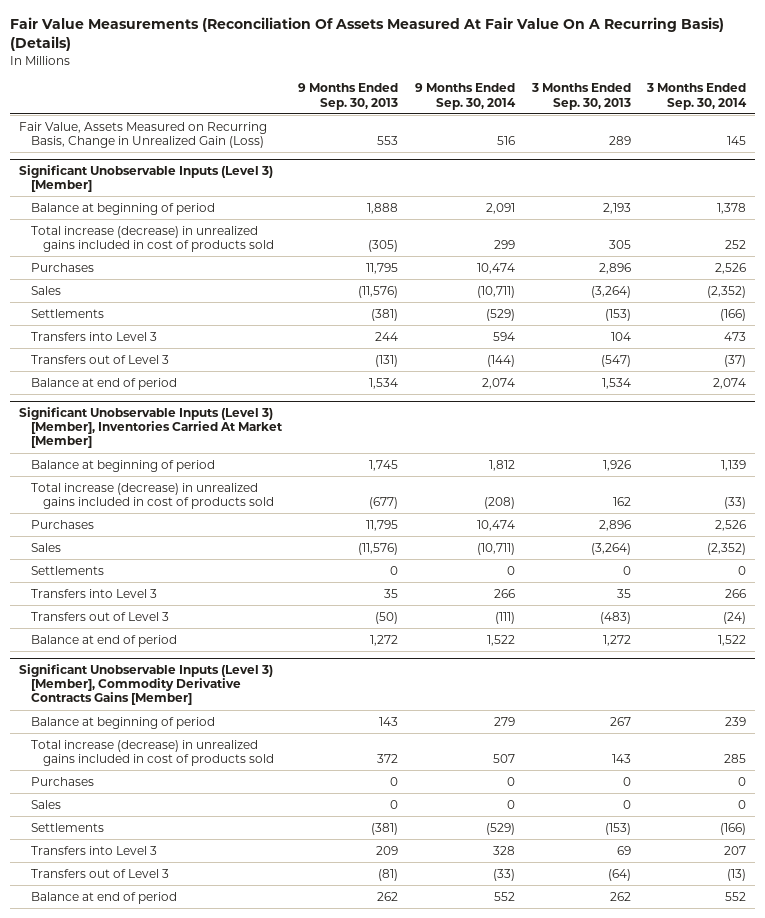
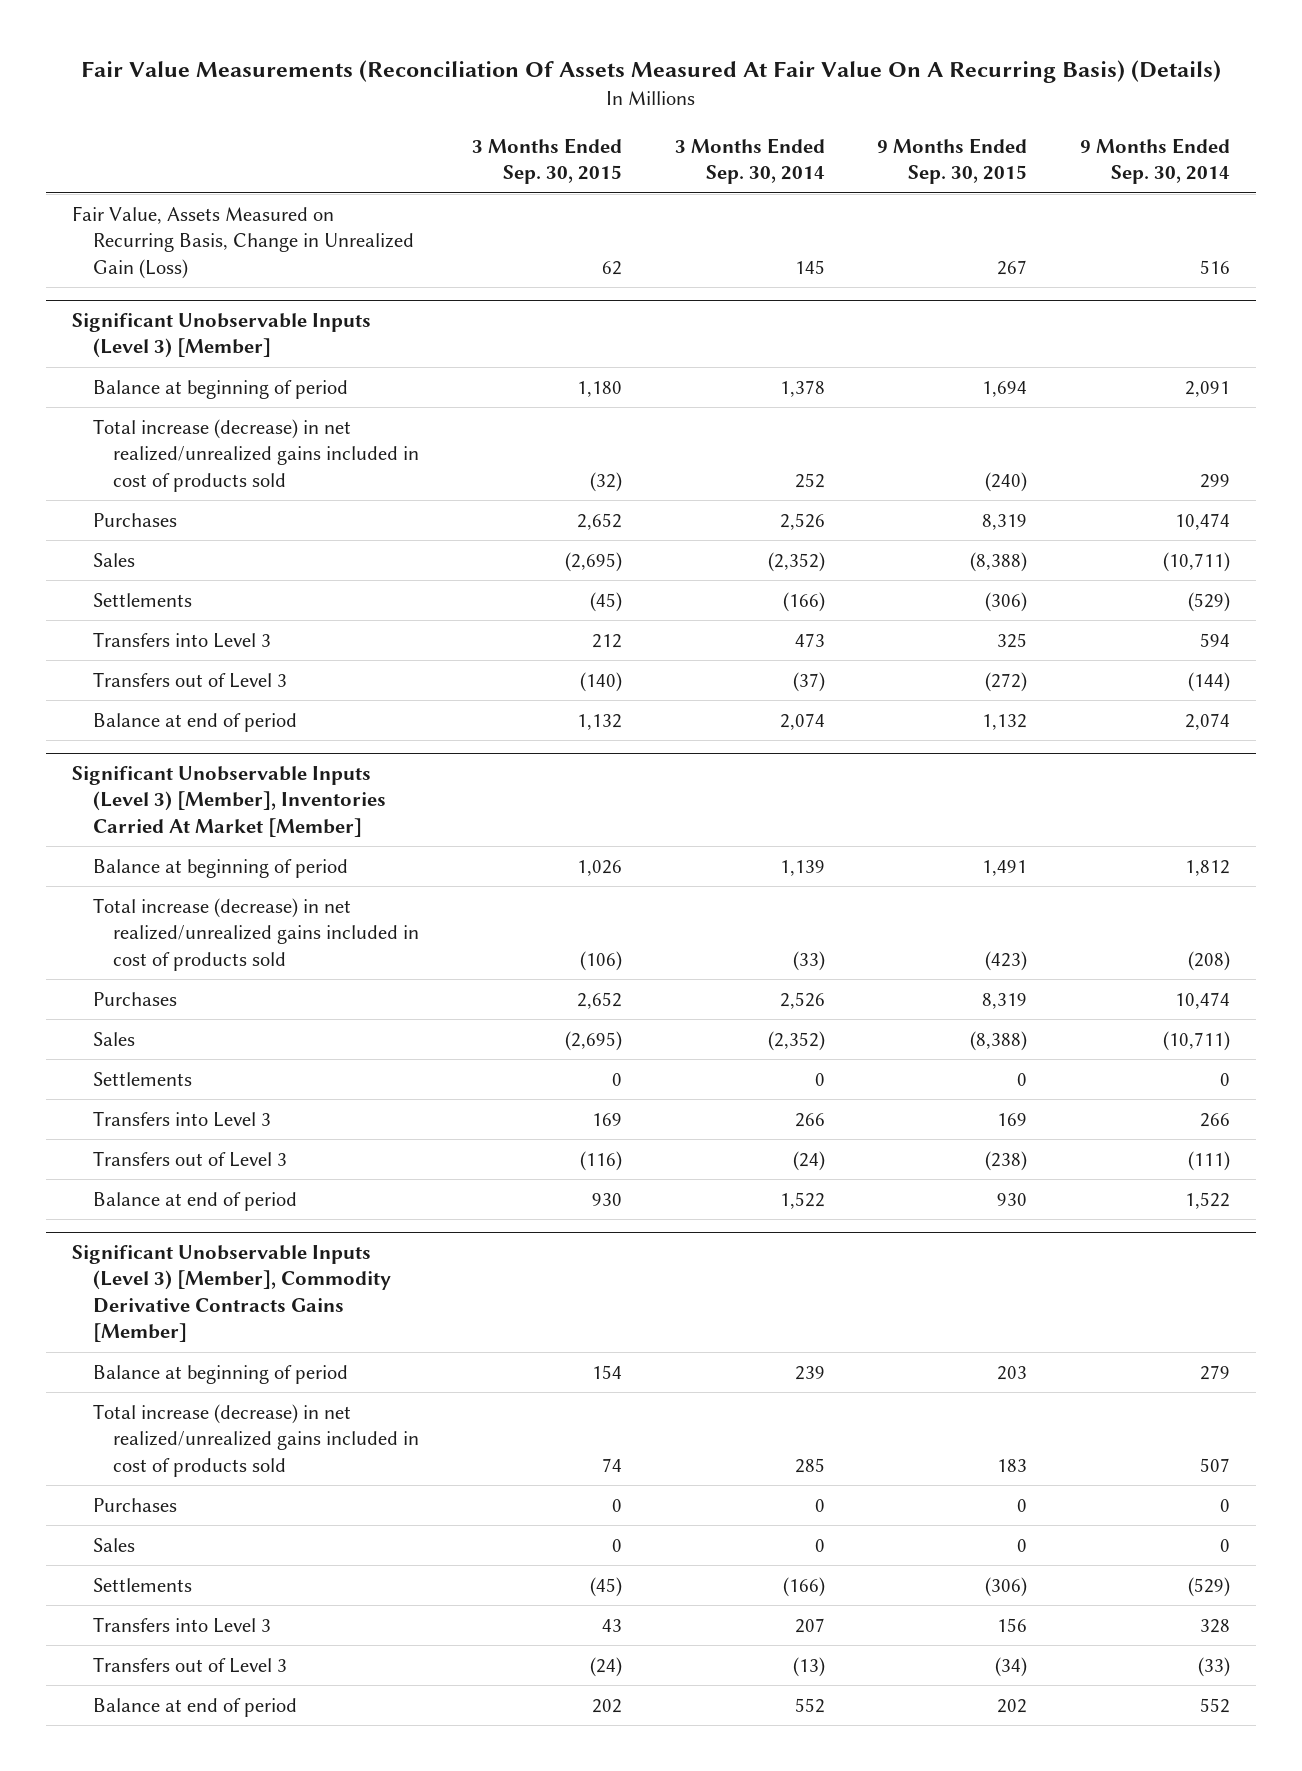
[298,83,399,110] 9 Months Ended Sep. 30, 2013 -> none
[530,83,631,110] 3 Months Ended Sep. 30, 2013 -> none
none -> [472,137,623,185] 3 Months Ended Sep. 30, 2015
none -> [877,137,1028,185] 9 Months Ended Sep. 30, 2015
[30,225,274,252] Total increase (decrease) in unrealized gains included in cost of products sold -> [92,418,420,492] Total increase (decrease) in net realized/unrealized gains included in cost of products sold
[30,482,274,509] Total increase (decrease) in unrealized gains included in cost of products sold -> [92,897,420,971] Total increase (decrease) in net realized/unrealized gains included in cost of products sold
[30,739,274,766] Total increase (decrease) in unrealized gains included in cost of products sold -> [92,1403,420,1477] Total increase (decrease) in net realized/unrealized gains included in cost of products sold

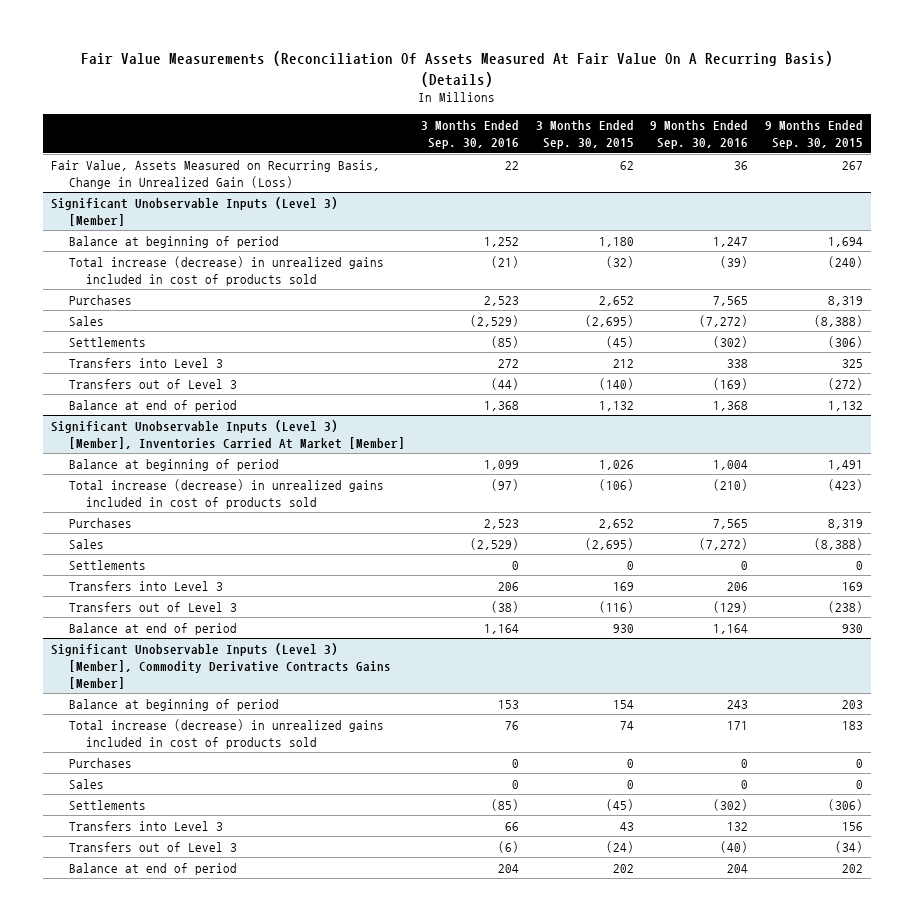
[674,137,825,185] 3 Months Ended Sep. 30, 2014 -> none
[1079,137,1230,185] 9 Months Ended Sep. 30, 2014 -> none
none -> [421,120,520,150] 3 Months Ended Sep. 30, 2016
none -> [650,120,749,150] 9 Months Ended Sep. 30, 2016
[92,418,420,492] Total increase (decrease) in net realized/unrealized gains included in cost of products sold -> [68,255,384,286] Total increase (decrease) in unrealized gains included in cost of products sold
[92,897,420,971] Total increase (decrease) in net realized/unrealized gains included in cost of products sold -> [68,478,384,509] Total increase (decrease) in unrealized gains included in cost of products sold
[92,1403,420,1477] Total increase (decrease) in net realized/unrealized gains included in cost of products sold -> [68,718,384,749] Total increase (decrease) in unrealized gains included in cost of products sold

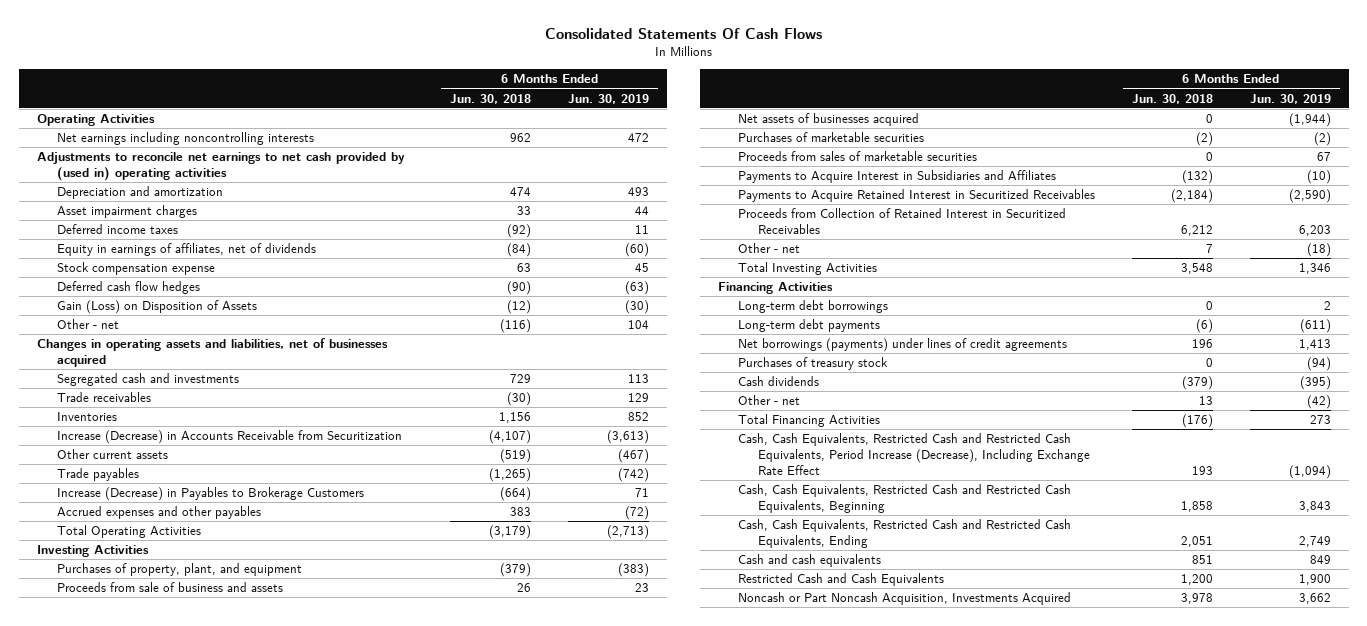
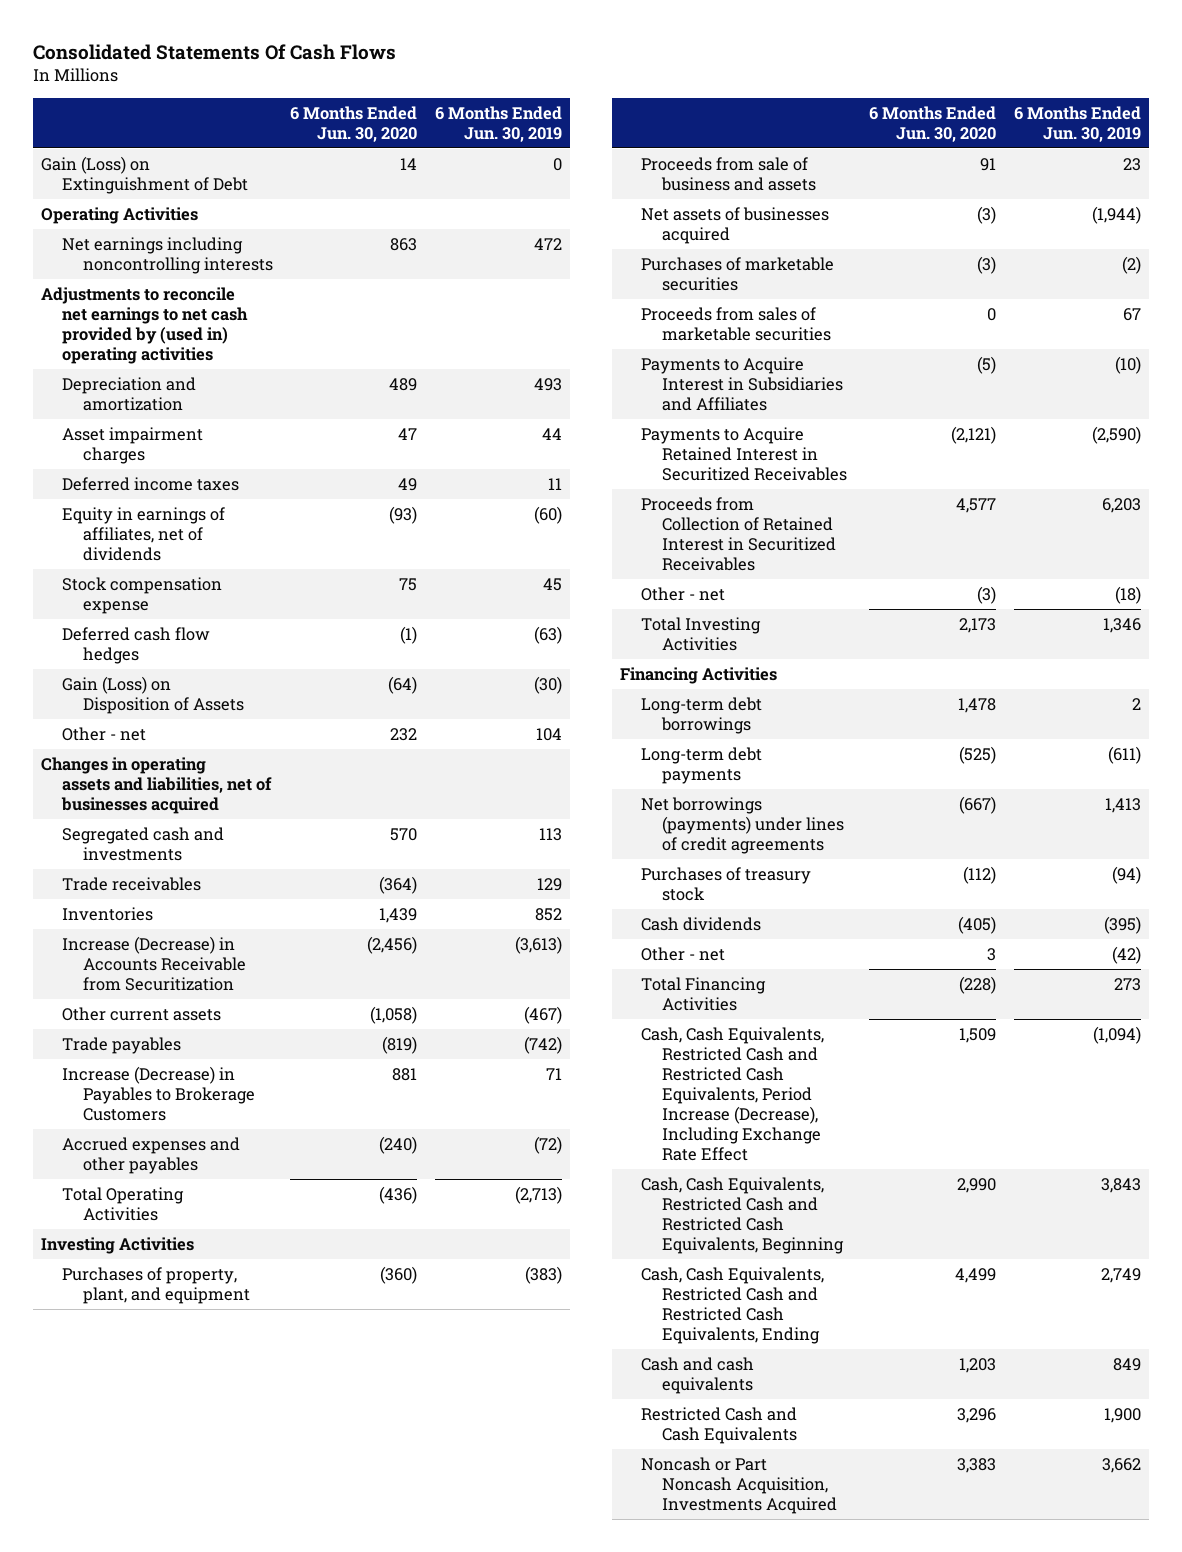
[450,93,532,104] Jun. 30, 2018 -> none
none -> [290,106,418,143] 6 Months Ended Jun. 30, 2020
none -> [41,155,249,194] Gain (Loss) on Extinguishment of Debt

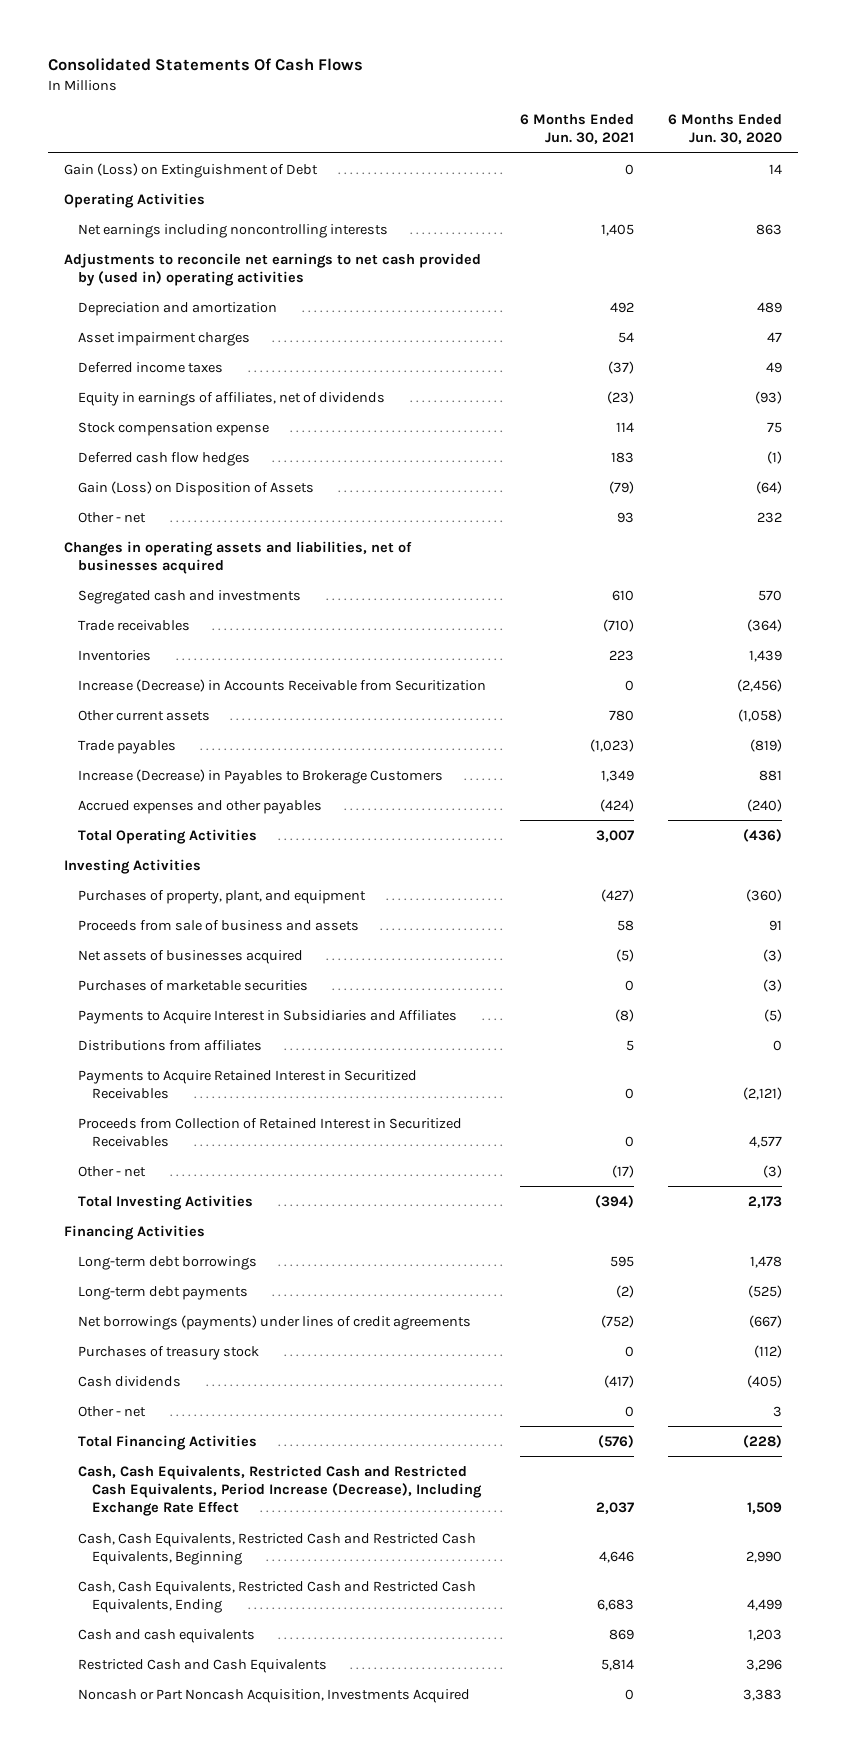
[434,106,562,143] 6 Months Ended Jun. 30, 2019 -> none
none -> [519,113,634,145] 6 Months Ended Jun. 30, 2021
[641,306,832,341] Proceeds from sales of marketable securities -> none
none -> [78,1039,263,1051] Distributions from affiliates

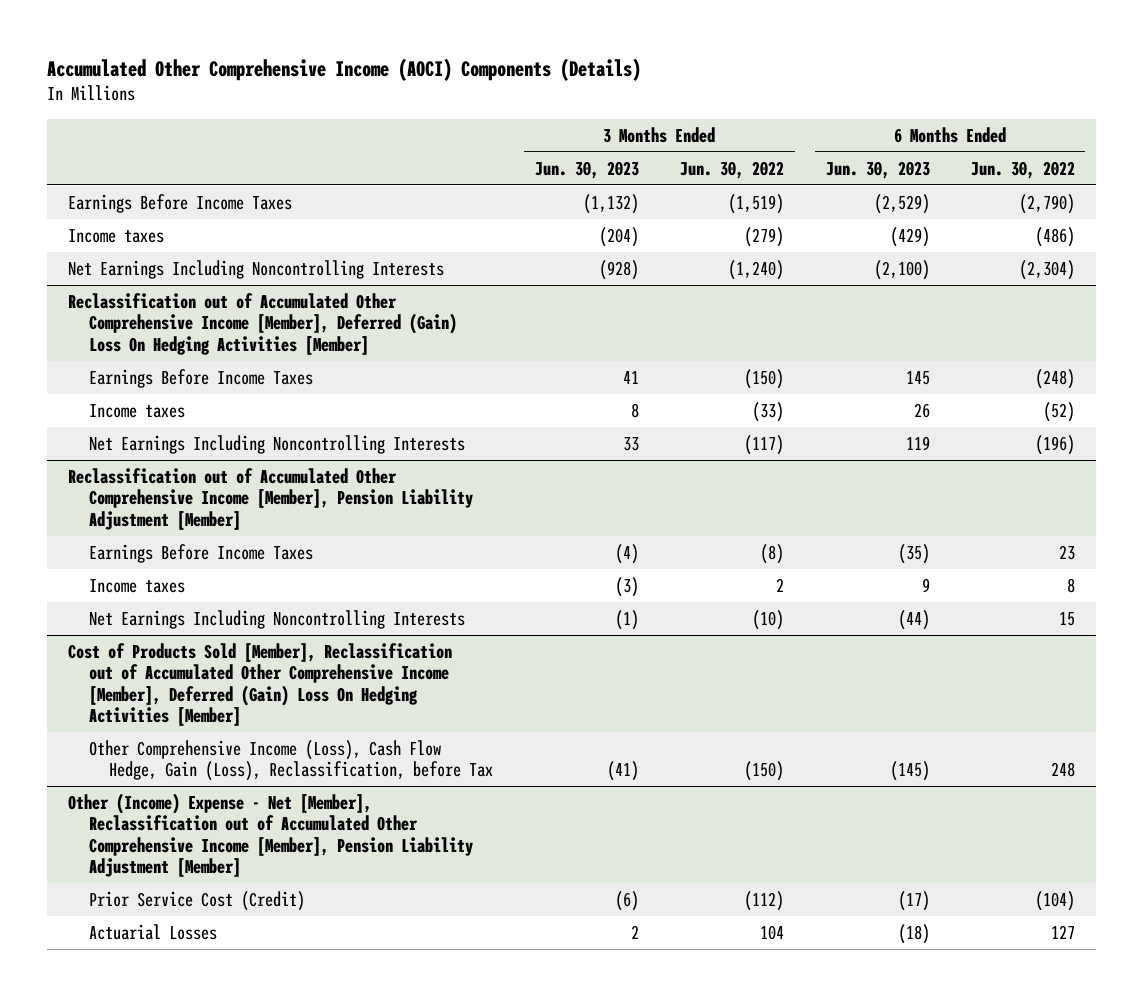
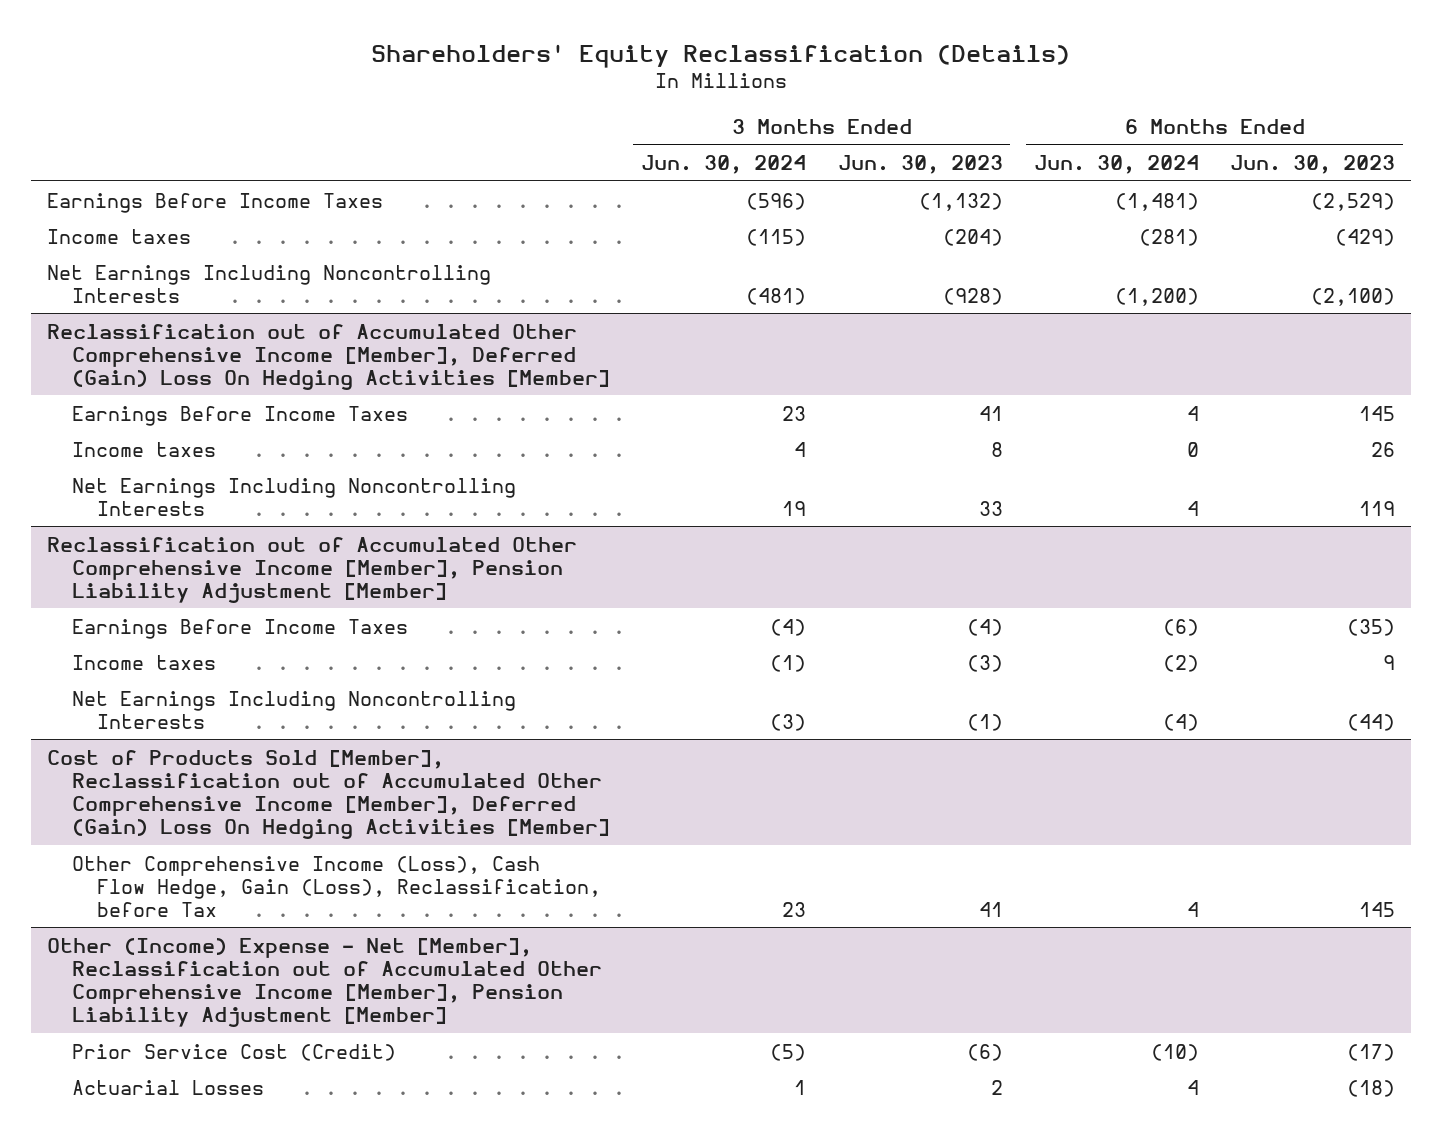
[47,57,642,81] Accumulated Other Comprehensive Income (AOCI) Components (Details) -> [370,43,1070,68] Shareholders' Equity Reclassification (Details)
[680,160,785,179] Jun. 30, 2022 -> none
[971,160,1076,179] Jun. 30, 2022 -> none
none -> [641,154,807,174] Jun. 30, 2024
none -> [1033,154,1199,174] Jun. 30, 2024
[606,761,639,782] (41) -> [978,901,1003,917] 41
[889,761,930,782] (145) -> [1359,901,1396,917] 145

